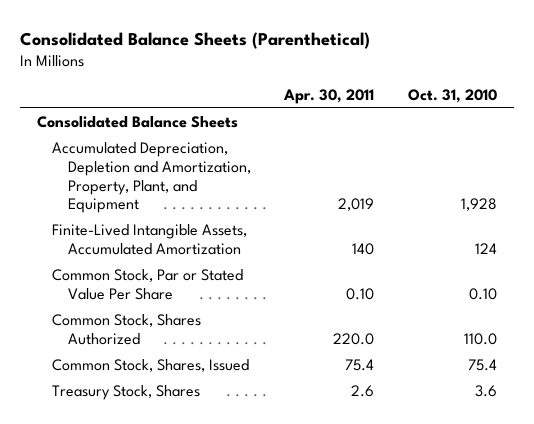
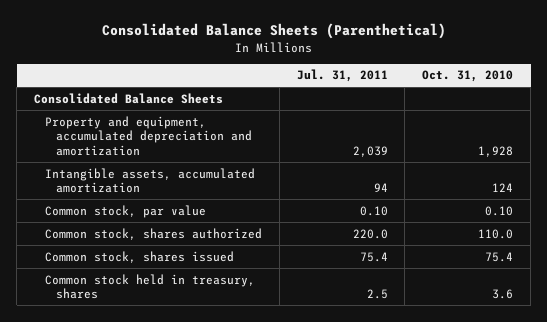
[283,89,375,105] Apr. 30, 2011 -> none
none -> [296,69,388,83] Jul. 31, 2011
[52,142,251,214] Accumulated Depreciation, Depletion and Amortization, Property, Plant, and Equipment -> [44,115,252,156] Property and equipment, accumulated depreciation and amortization
[52,224,248,255] Finite-Lived Intangible Assets, Accumulated Amortization -> [44,167,255,194] Intangible assets, accumulated amortization
[52,269,244,300] Common Stock, Par or Stated Value Per Share -> [44,204,206,218] Common stock, par value
[52,314,202,345] Common Stock, Shares Authorized -> [44,227,262,240] Common stock, shares authorized
[52,359,250,373] Common Stock, Shares, Issued -> [44,250,234,263] Common stock, shares issued
[52,385,201,401] Treasury Stock, Shares -> [44,273,255,300] Common stock held in treasury, shares

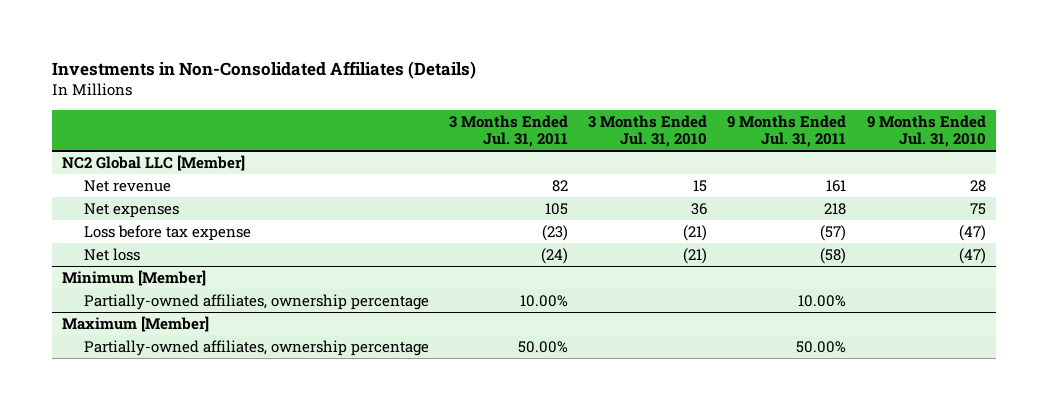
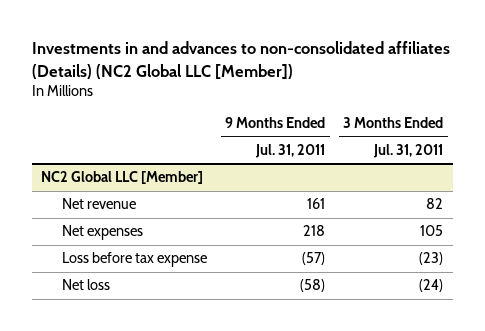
[51,61,476,80] Investments in Non-Consolidated Affiliates (Details) -> [32,41,451,80] Investments in and advances to non-consolidated affiliates (Details) (NC2 Global LLC [Member])
[588,114,708,148] 3 Months Ended Jul. 31, 2010 -> none
[866,114,986,148] 9 Months Ended Jul. 31, 2010 -> none
[62,269,207,286] Minimum [Member] -> none
[83,293,429,310] Partially-owned affiliates, ownership percentage -> none
[62,315,210,332] Maximum [Member] -> none
[83,339,429,356] Partially-owned affiliates, ownership percentage -> none

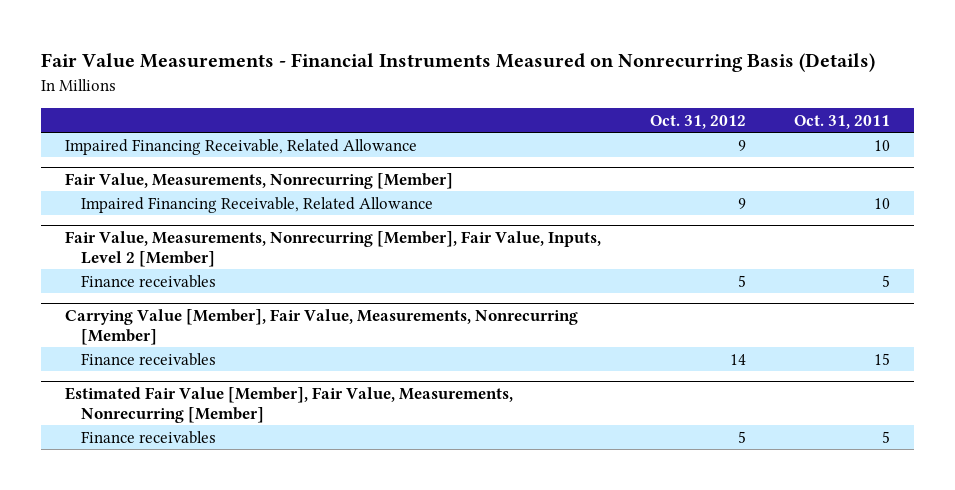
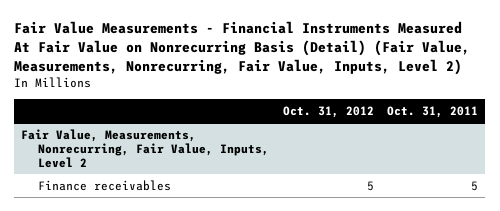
[40,53,875,73] Fair Value Measurements - Financial Instruments Measured on Nonrecurring Basis (Details) -> [14,20,471,75] Fair Value Measurements - Financial Instruments Measured At Fair Value on Nonrecurring Basis (Detail) (Fair Value, Measurements, Nonrecurring, Fair Value, Inputs, Level 2)
[64,138,417,155] Impaired Financing Receivable, Related Allowance -> none
[64,172,453,189] Fair Value, Measurements, Nonrecurring [Member] -> none
[81,196,434,213] Impaired Financing Receivable, Related Allowance -> none
[81,274,217,288] Finance receivables -> none
[64,308,578,345] Carrying Value [Member], Fair Value, Measurements, Nonrecurring [Member] -> none
[81,352,217,366] Finance receivables -> none
[64,386,513,423] Estimated Fair Value [Member], Fair Value, Measurements, Nonrecurring [Member] -> none
[64,230,601,267] Fair Value, Measurements, Nonrecurring [Member], Fair Value, Inputs, Level 2 [Member] -> [21,128,269,169] Fair Value, Measurements, Nonrecurring, Fair Value, Inputs, Level 2

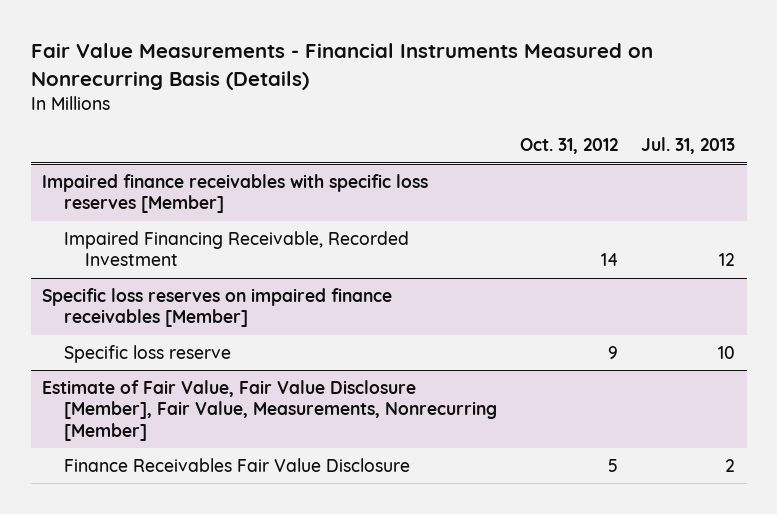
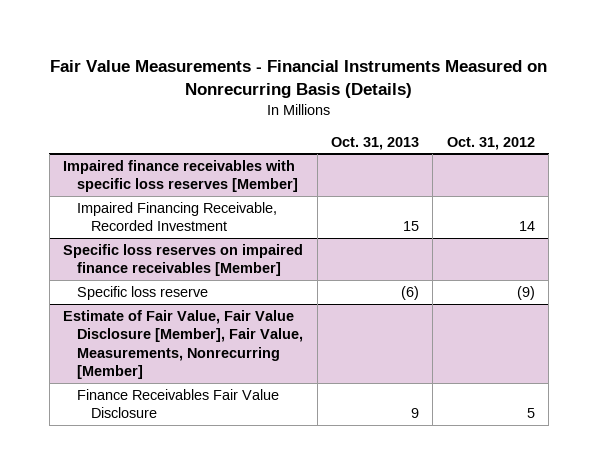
[640,137,735,155] Jul. 31, 2013 -> none
none -> [331,136,420,150] Oct. 31, 2013
[607,345,618,359] 9 -> [516,285,535,300] (9)

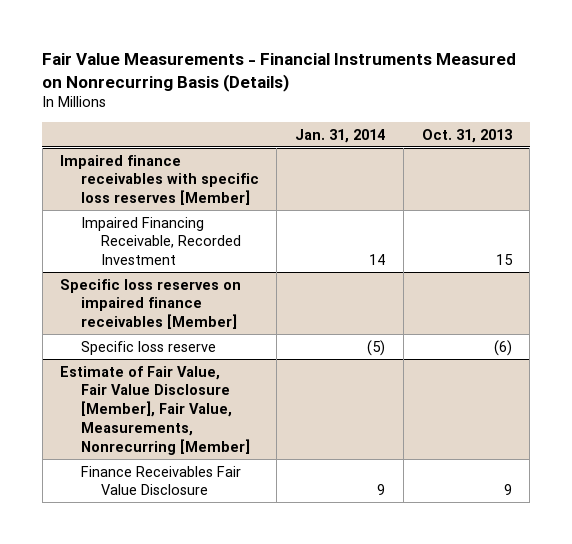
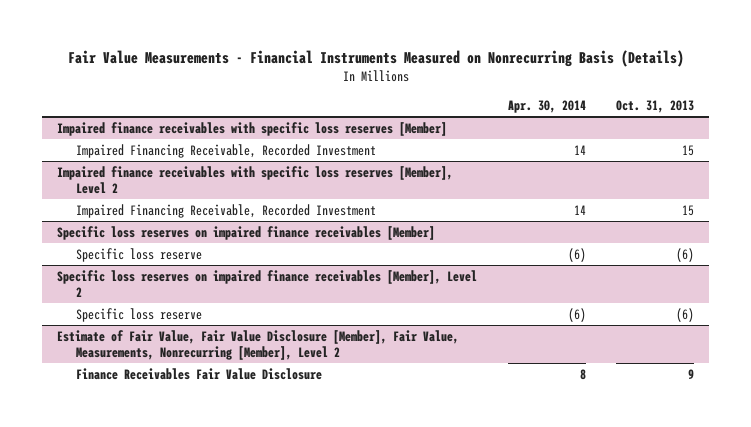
[295,128,386,143] Jan. 31, 2014 -> none
none -> [507,100,586,114] Apr. 30, 2014
none -> [57,165,454,194] Impaired finance receivables with specific loss reserves [Member], Level 2
none -> [76,203,377,218] Impaired Financing Receivable, Recorded Investment
none -> [57,269,478,297] Specific loss reserves on impaired finance receivables [Member], Level 2
none -> [76,307,203,322] Specific loss reserve
[60,365,250,455] Estimate of Fair Value, Fair Value Disclosure [Member], Fair Value, Measurements, Nonrecurring [Member] -> [57,329,460,360] Estimate of Fair Value, Fair Value Disclosure [Member], Fair Value, Measurements, Nonrecurring [Member], Level 2

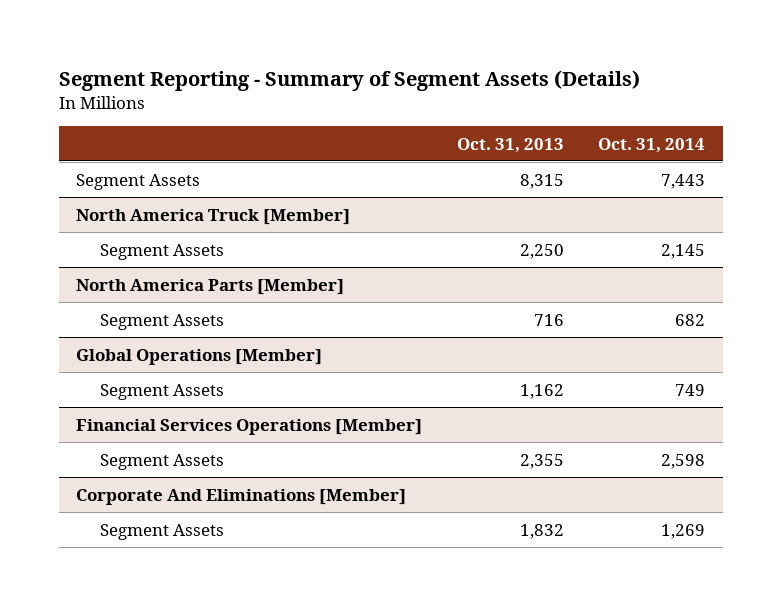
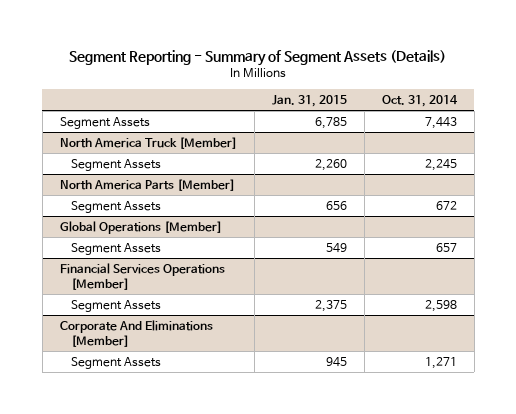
[456,137,564,153] Oct. 31, 2013 -> none
none -> [271,94,347,107] Jan. 31, 2015
[661,243,706,259] 2,145 -> [424,158,457,171] 2,245
[675,313,706,326] 682 -> [435,200,457,210] 672
[675,383,706,396] 749 -> [435,242,457,252] 657
[661,523,706,539] 1,269 -> [424,356,457,369] 1,271

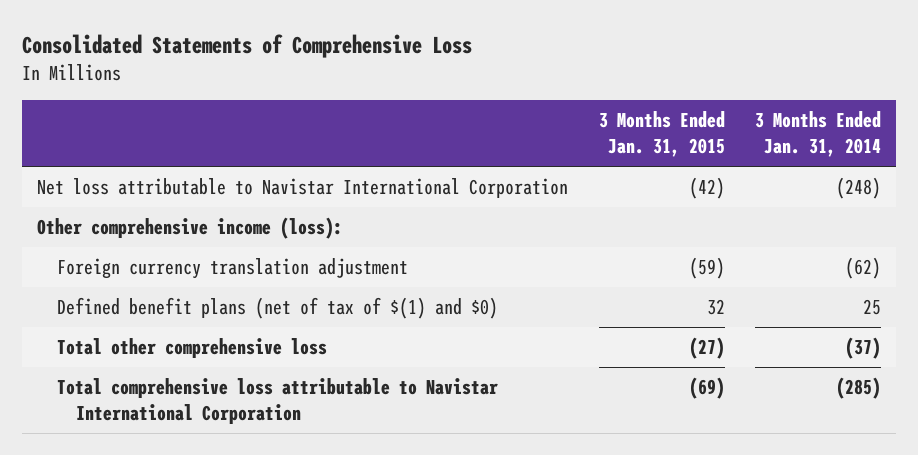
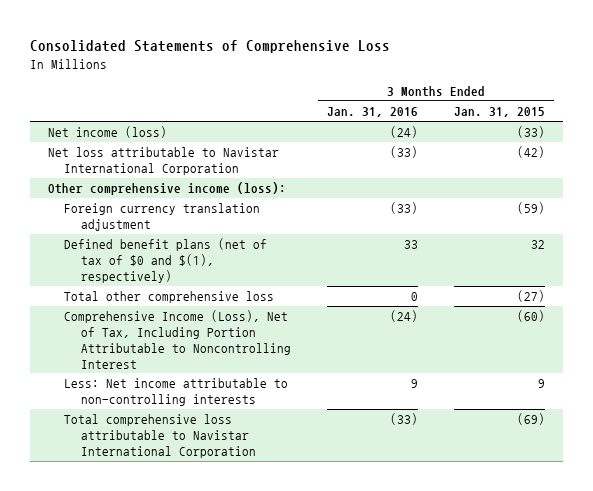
[755,111,882,158] 3 Months Ended Jan. 31, 2014 -> none
none -> [326,107,418,118] Jan. 31, 2016
none -> [47,126,167,139] Net income (loss)
[56,297,498,320] Defined benefit plans (net of tax of $(1) and $0) -> [64,238,268,283] Defined benefit plans (net of tax of $0 and $(1), respectively)
none -> [64,310,291,369] Comprehensive Income (Loss), Net of Tax, Including Portion Attributable to Noncontrolling Interest
none -> [64,378,289,407] Less: Net income attributable to non-controlling interests

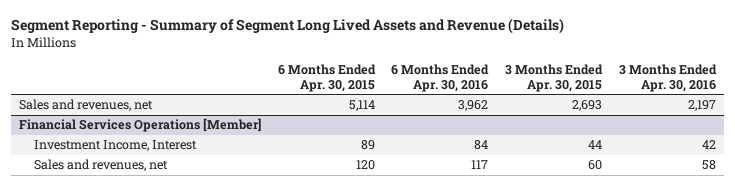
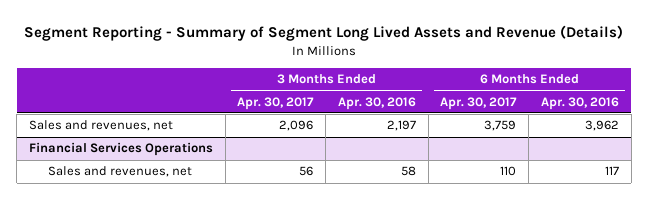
[277,63,376,92] 6 Months Ended Apr. 30, 2015 -> none
[505,63,604,92] 3 Months Ended Apr. 30, 2015 -> none
none -> [237,96,315,110] Apr. 30, 2017
none -> [440,96,518,110] Apr. 30, 2017
[33,140,197,152] Investment Income, Interest -> none
[19,118,262,133] Financial Services Operations [Member] -> [28,142,213,157] Financial Services Operations

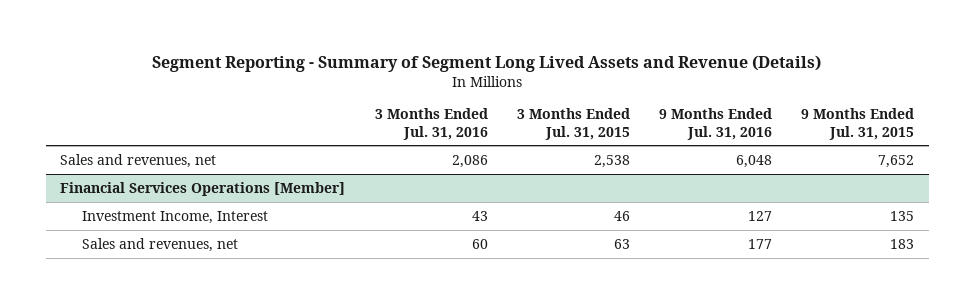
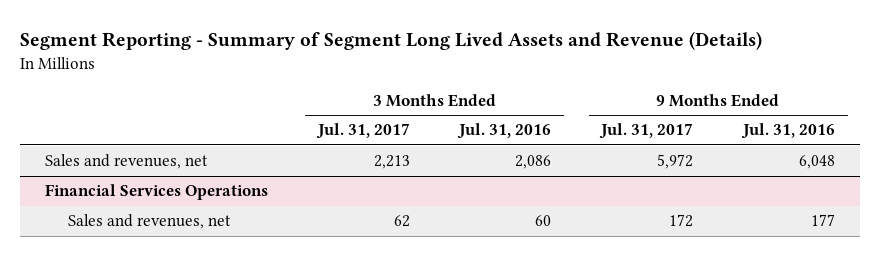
[516,108,630,140] 3 Months Ended Jul. 31, 2015 -> none
[801,108,915,140] 9 Months Ended Jul. 31, 2015 -> none
none -> [315,123,410,140] Jul. 31, 2017
none -> [599,123,694,140] Jul. 31, 2017
[82,210,269,224] Investment Income, Interest -> none
[60,181,346,196] Financial Services Operations [Member] -> [44,184,268,201] Financial Services Operations

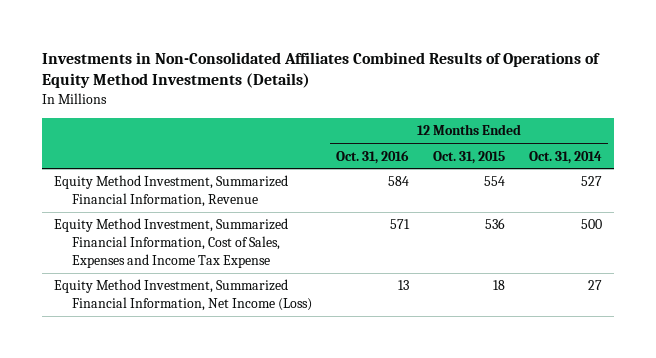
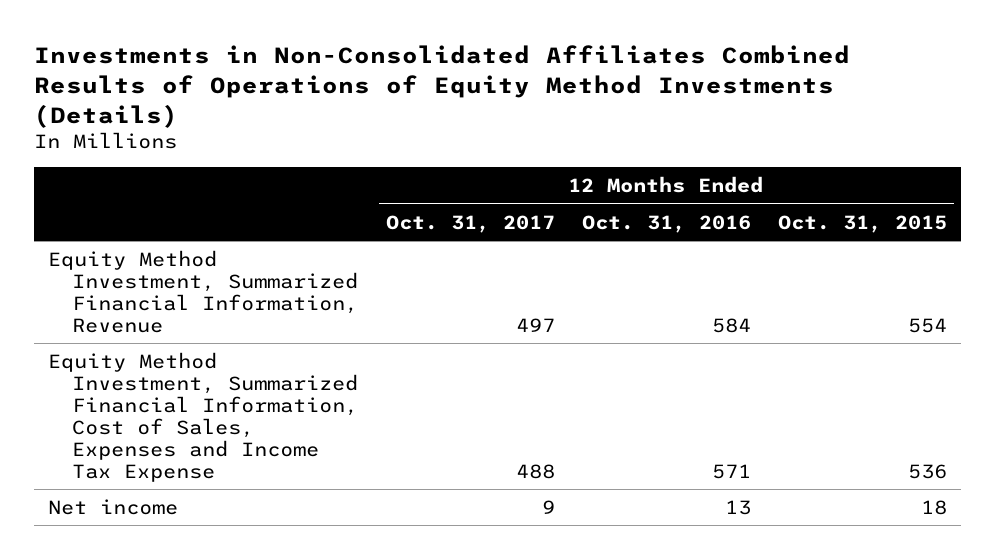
[528,150,602,164] Oct. 31, 2014 -> none
none -> [385,214,555,233] Oct. 31, 2017
[54,279,313,312] Equity Method Investment, Summarized Financial Information, Net Income (Loss) -> [47,498,178,515] Net income

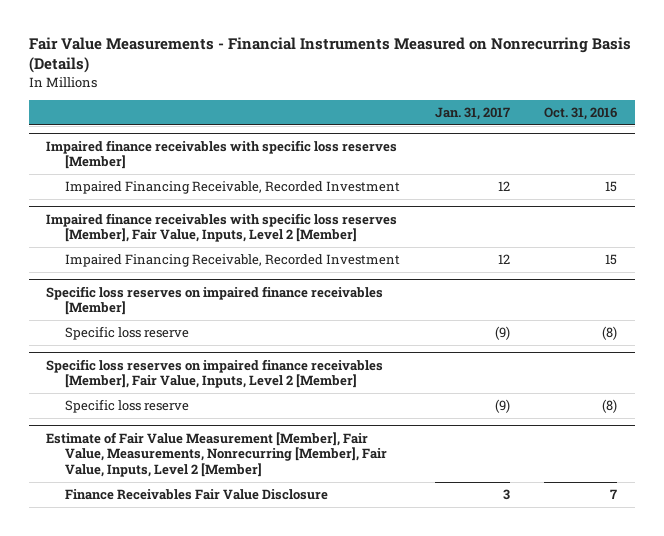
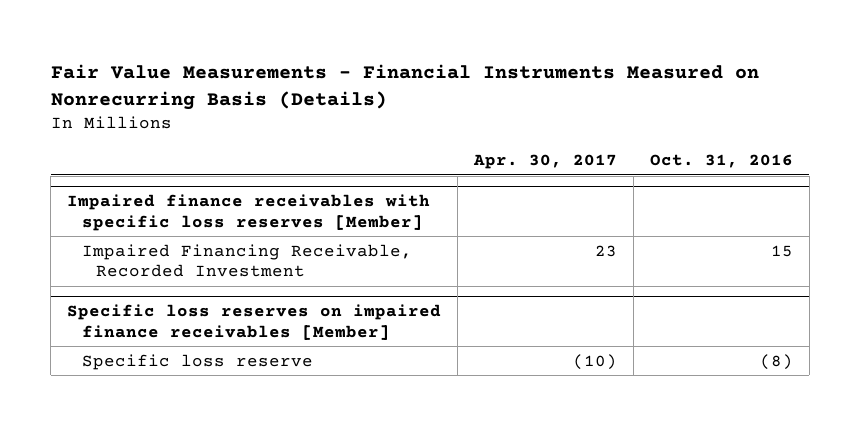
[434,106,510,120] Jan. 31, 2017 -> none
none -> [473,154,618,170] Apr. 30, 2017
[46,212,398,243] Impaired finance receivables with specific loss reserves [Member], Fair Value, Inputs, Level 2 [Member] -> none
[64,254,400,268] Impaired Financing Receivable, Recorded Investment -> none
[46,358,384,389] Specific loss reserves on impaired finance receivables [Member], Fair Value, Inputs, Level 2 [Member] -> none
[64,399,189,414] Specific loss reserve -> none
[46,431,387,477] Estimate of Fair Value Measurement [Member], Fair Value, Measurements, Nonrecurring [Member], Fair Value, Inputs, Level 2 [Member] -> none
[64,489,328,501] Finance Receivables Fair Value Disclosure -> none

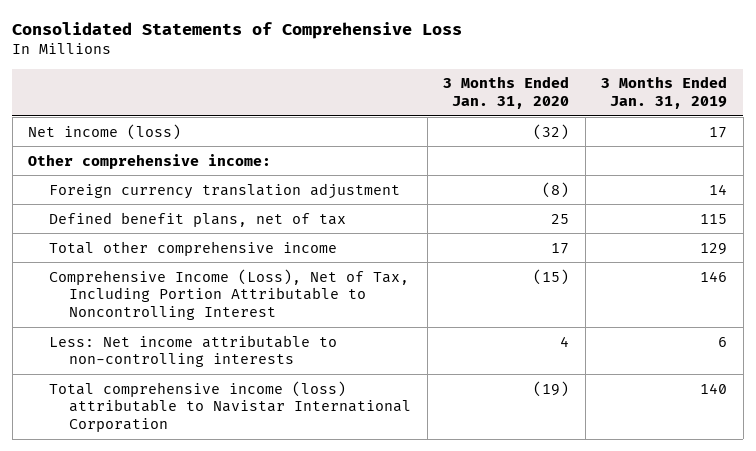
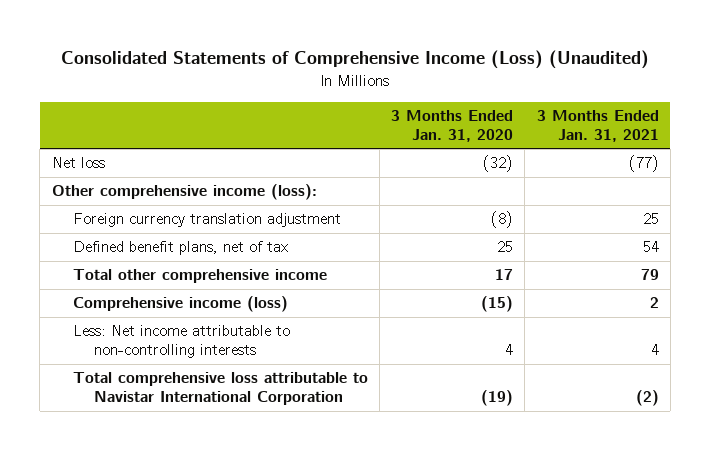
[12,21,463,39] Consolidated Statements of Comprehensive Loss -> [61,50,650,70] Consolidated Statements of Comprehensive Income (Loss) (Unaudited)
[601,76,728,110] 3 Months Ended Jan. 31, 2019 -> none
none -> [536,109,659,142] 3 Months Ended Jan. 31, 2021
[28,123,182,140] Net income (loss) -> [51,157,105,169] Net loss
[28,153,272,169] Other comprehensive income: -> [51,184,317,201] Other comprehensive income (loss):
[48,268,409,321] Comprehensive Income (Loss), Net of Tax, Including Portion Attributable to Noncontrolling Interest -> [72,296,288,313] Comprehensive income (loss)
[48,380,412,433] Total comprehensive income (loss) attributable to Navistar International Corporation -> [72,372,368,406] Total comprehensive loss attributable to Navistar International Corporation

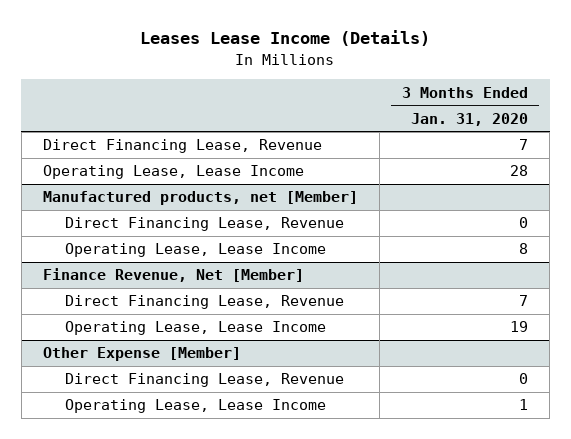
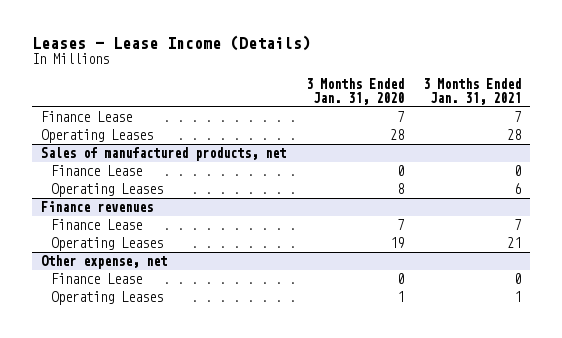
[140,30,431,47] Leases Lease Income (Details) -> [31,35,311,52] Leases - Lease Income (Details)
none -> [422,78,521,105] 3 Months Ended Jan. 31, 2021
[43,139,323,154] Direct Financing Lease, Revenue -> [41,111,133,123] Finance Lease
[43,165,305,180] Operating Lease, Lease Income -> [41,129,154,144] Operating Leases
[43,191,359,206] Manufactured products, net [Member] -> [41,147,287,162] Sales of manufactured products, net
[64,217,344,232] Direct Financing Lease, Revenue -> [51,165,143,177] Finance Lease
[64,243,326,258] Operating Lease, Lease Income -> [51,183,164,198] Operating Leases
[43,268,305,283] Finance Revenue, Net [Member] -> [41,201,154,213] Finance revenues
[64,295,344,310] Direct Financing Lease, Revenue -> [51,219,143,231] Finance Lease
[64,321,326,336] Operating Lease, Lease Income -> [51,237,164,252] Operating Leases
[43,347,242,362] Other Expense [Member] -> [41,255,168,270] Other expense, net
[64,373,344,388] Direct Financing Lease, Revenue -> [51,273,143,285] Finance Lease
[64,399,326,414] Operating Lease, Lease Income -> [51,291,164,306] Operating Leases

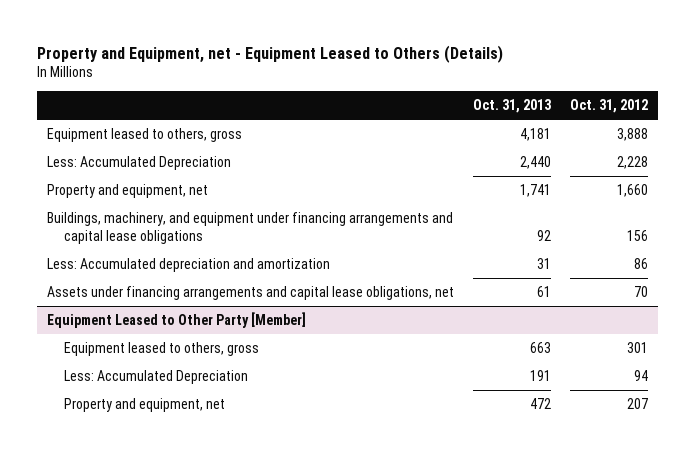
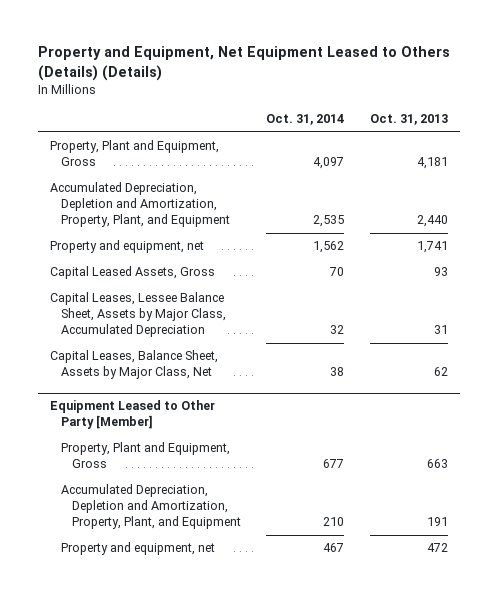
[37,44,504,63] Property and Equipment, net - Equipment Leased to Others (Details) -> [37,46,450,81] Property and Equipment, Net Equipment Leased to Others (Details) (Details)
[569,99,648,114] Oct. 31, 2012 -> none
none -> [266,114,345,126] Oct. 31, 2014
[46,127,242,142] Equipment leased to others, gross -> [50,140,220,167] Property, Plant and Equipment, Gross
[46,155,231,170] Less: Accumulated Depreciation -> [50,182,231,228] Accumulated Depreciation, Depletion and Amortization, Property, Plant, and Equipment
[46,211,453,244] Buildings, machinery, and equipment under financing arrangements and capital lease obligations -> none
none -> [50,266,216,280] Capital Leased Assets, Gross
[46,257,330,272] Less: Accumulated depreciation and amortization -> [50,292,227,338] Capital Leases, Lessee Balance Sheet, Assets by Major Class, Accumulated Depreciation
[46,285,454,300] Assets under financing arrangements and capital lease obligations, net -> [50,350,219,380] Capital Leases, Balance Sheet, Assets by Major Class, Net
[536,285,551,297] 61 -> [433,367,448,377] 62
[64,341,260,356] Equipment leased to others, gross -> [61,442,231,469] Property, Plant and Equipment, Gross
[64,369,249,384] Less: Accumulated Depreciation -> [61,484,241,530] Accumulated Depreciation, Depletion and Amortization, Property, Plant, and Equipment

